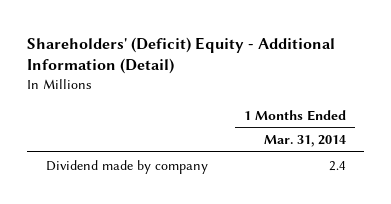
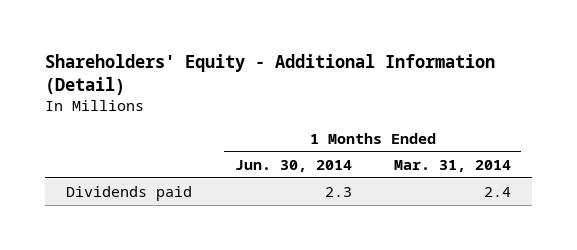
[27,36,336,75] Shareholders' (Deficit) Equity - Additional Information (Detail) -> [45,54,496,96] Shareholders' Equity - Additional Information (Detail)
none -> [234,160,352,173] Jun. 30, 2014
[45,159,208,174] Dividend made by company -> [66,186,193,202] Dividends paid

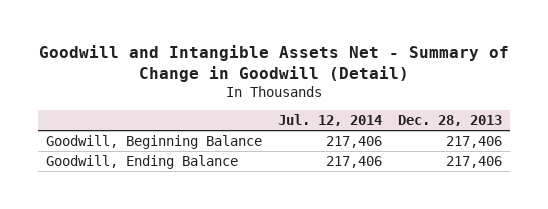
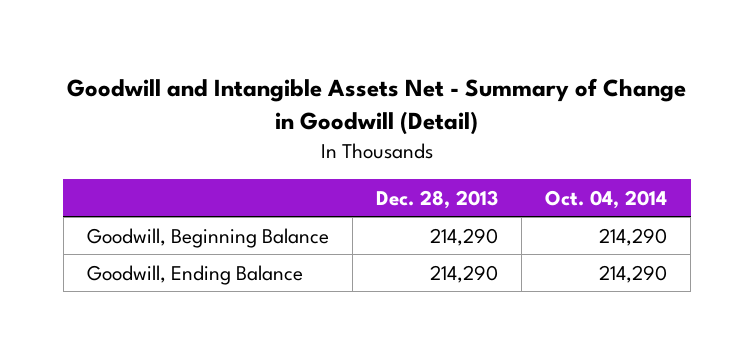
[277,114,382,127] Jul. 12, 2014 -> none
none -> [545,189,668,209] Oct. 04, 2014
[446,135,503,148] 217,406 -> [430,227,499,246] 214,290
[446,155,503,168] 217,406 -> [430,264,499,283] 214,290

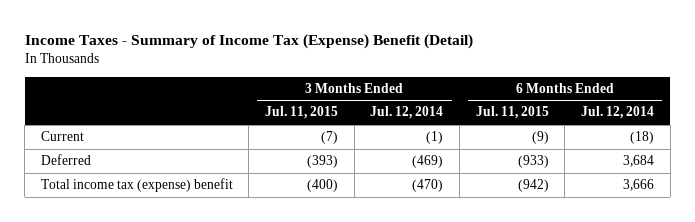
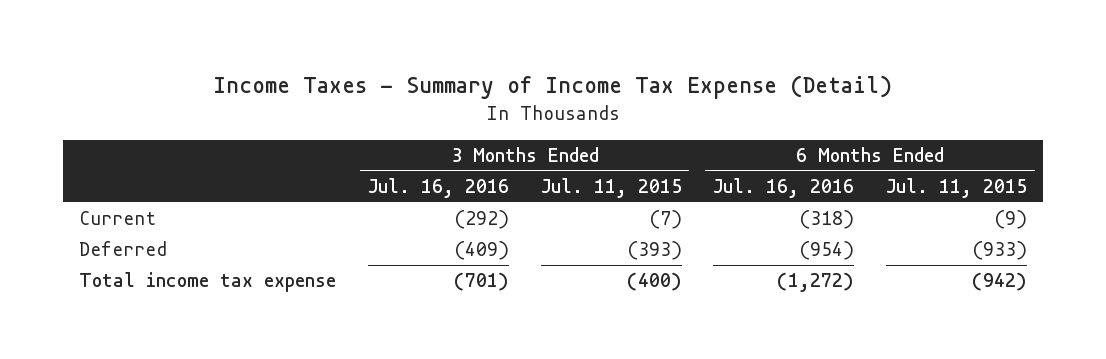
[24,34,473,50] Income Taxes - Summary of Income Tax (Expense) Benefit (Detail) -> [213,75,893,100] Income Taxes - Summary of Income Tax Expense (Detail)
[370,106,444,120] Jul. 12, 2014 -> none
[581,106,655,120] Jul. 12, 2014 -> none
none -> [367,178,509,199] Jul. 16, 2016
none -> [713,178,855,199] Jul. 16, 2016
[40,178,233,193] Total income tax (expense) benefit -> [78,272,336,293] Total income tax expense

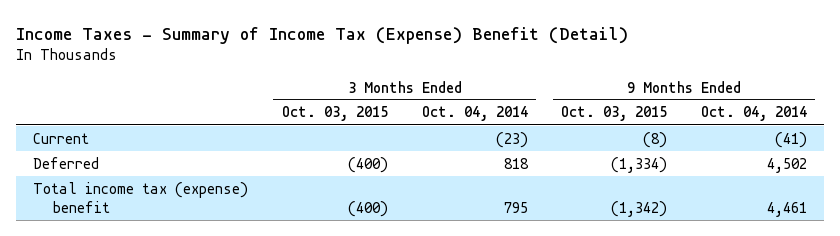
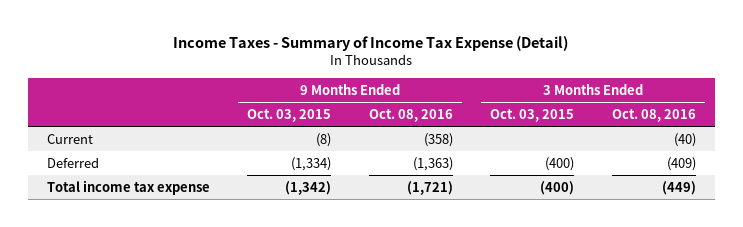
[16,26,629,44] Income Taxes - Summary of Income Tax (Expense) Benefit (Detail) -> [173,35,569,51] Income Taxes - Summary of Income Tax Expense (Detail)
[421,106,528,122] Oct. 04, 2014 -> none
[700,106,807,122] Oct. 04, 2014 -> none
none -> [368,108,453,122] Oct. 08, 2016
none -> [611,108,696,122] Oct. 08, 2016
[33,181,249,213] Total income tax (expense) benefit -> [46,179,210,195] Total income tax expense

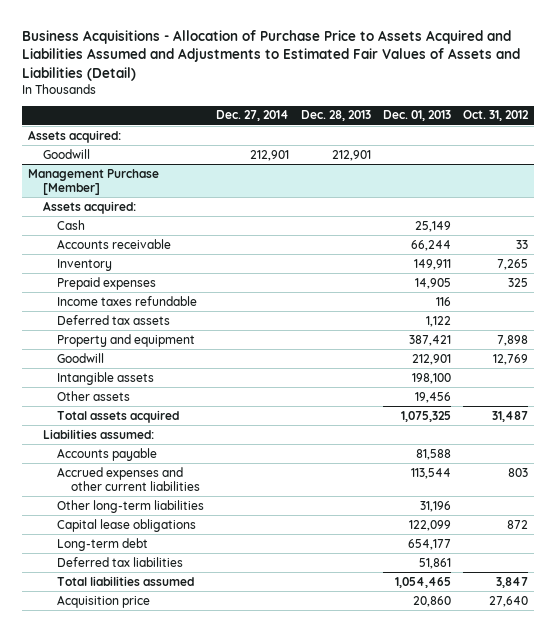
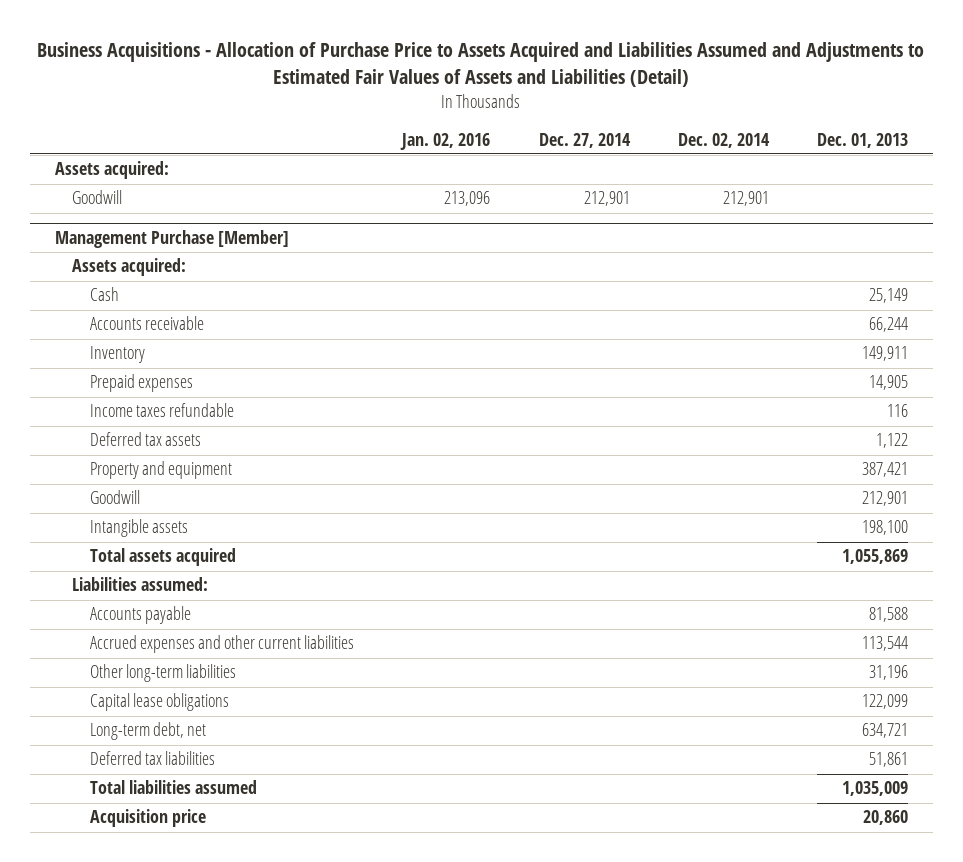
[300,110,371,122] Dec. 28, 2013 -> none
[462,110,529,122] Oct. 31, 2012 -> none
none -> [400,132,491,150] Jan. 02, 2016
none -> [677,132,770,148] Dec. 02, 2014
[56,390,130,401] Other assets -> none
[400,410,451,422] 1,075,325 -> [842,549,909,565] 1,055,869
[56,537,148,551] Long-term debt -> [89,722,206,741] Long-term debt, net
[407,538,451,550] 654,177 -> [862,723,909,739] 634,721
[394,576,451,588] 1,054,465 -> [842,781,909,797] 1,035,009

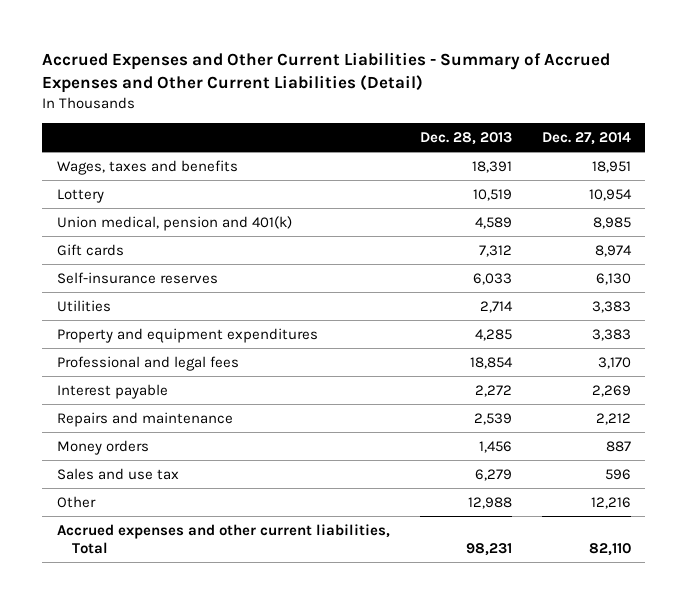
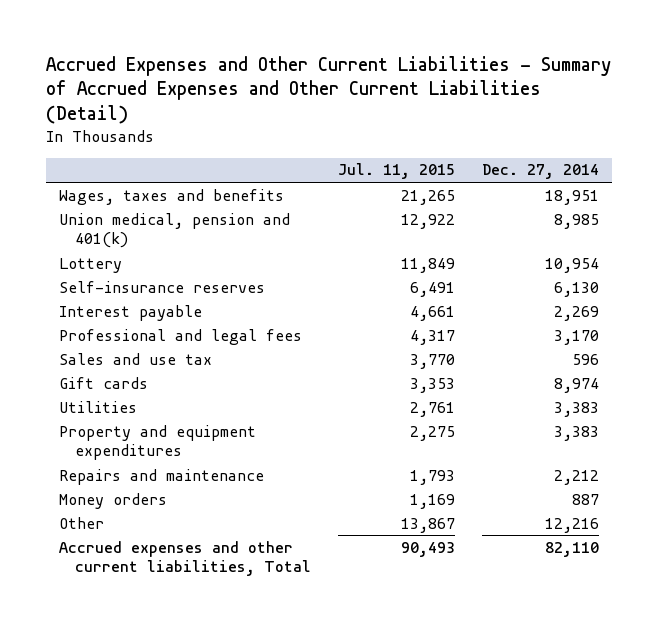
[419,131,512,145] Dec. 28, 2013 -> none
none -> [337,163,455,180] Jul. 11, 2015
[57,188,105,203] Lottery -> [59,257,123,273] Lottery
[57,383,169,399] Interest payable -> [59,304,203,321] Interest payable
[57,355,240,371] Professional and legal fees -> [59,328,303,345] Professional and legal fees
[57,467,180,480] Sales and use tax -> [59,352,213,365] Sales and use tax
[57,243,125,256] Gift cards -> [59,376,149,389] Gift cards

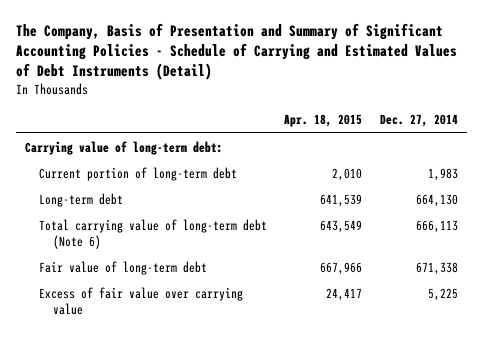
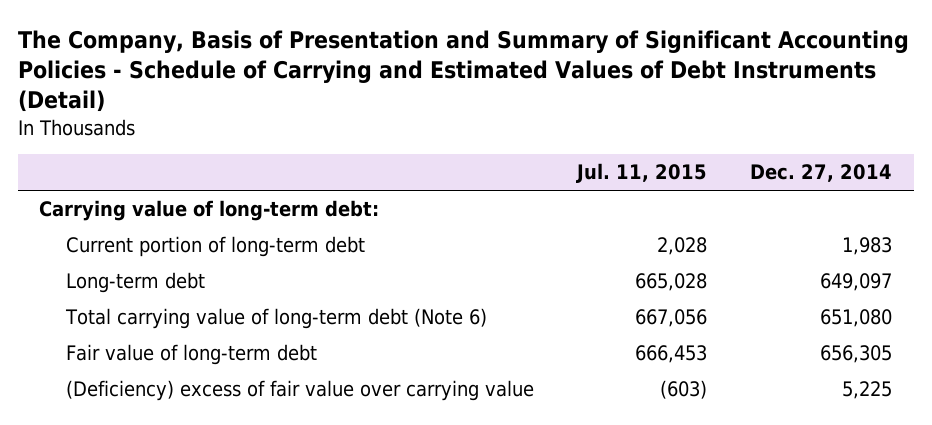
[284,114,363,128] Apr. 18, 2015 -> none
none -> [576,163,708,184] Jul. 11, 2015
[416,193,459,207] 664,130 -> [820,273,893,292] 649,097
[416,219,459,233] 666,113 -> [820,309,893,328] 651,080
[416,261,459,275] 671,338 -> [820,345,893,364] 656,305
[38,286,243,315] Excess of fair value over carrying value -> [66,380,535,402] (Deficiency) excess of fair value over carrying value

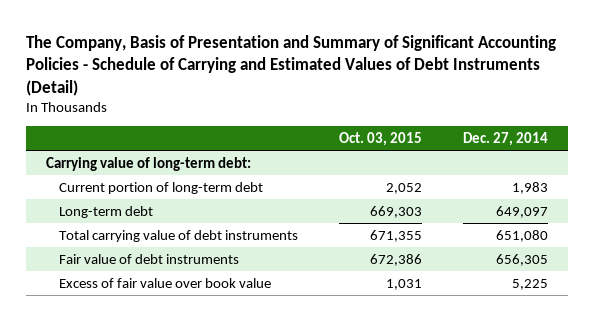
[576,163,708,184] Jul. 11, 2015 -> none
none -> [338,131,422,146] Oct. 03, 2015
[65,308,488,330] Total carrying value of long-term debt (Note 6) -> [58,229,298,242] Total carrying value of debt instruments
[66,344,318,366] Fair value of long-term debt -> [58,253,239,264] Fair value of debt instruments
[66,380,535,402] (Deficiency) excess of fair value over carrying value -> [58,277,271,288] Excess of fair value over book value

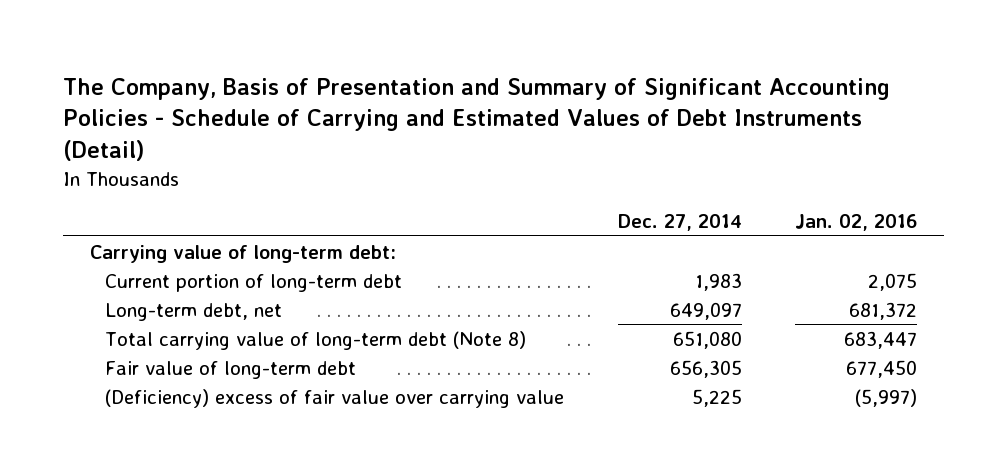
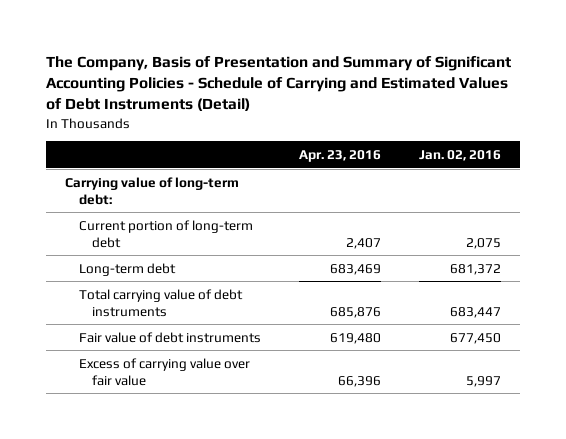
[617,214,742,232] Dec. 27, 2014 -> none
none -> [298,149,381,162] Apr. 23, 2016
[105,302,283,321] Long-term debt, net -> [78,262,176,276] Long-term debt
[105,330,527,350] Total carrying value of long-term debt (Note 8) -> [78,288,243,317] Total carrying value of debt instruments
[105,360,357,379] Fair value of long-term debt -> [78,331,261,343] Fair value of debt instruments
[105,388,565,408] (Deficiency) excess of fair value over carrying value -> [78,357,250,386] Excess of carrying value over fair value
[855,388,918,407] (5,997) -> [465,375,501,387] 5,997

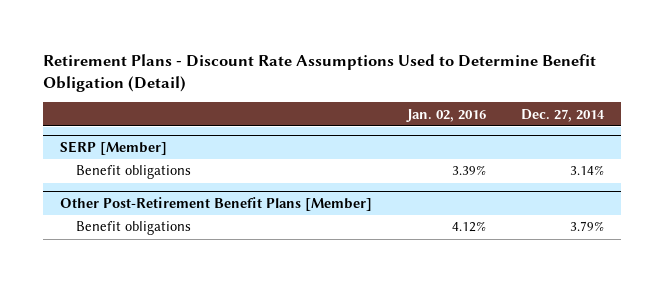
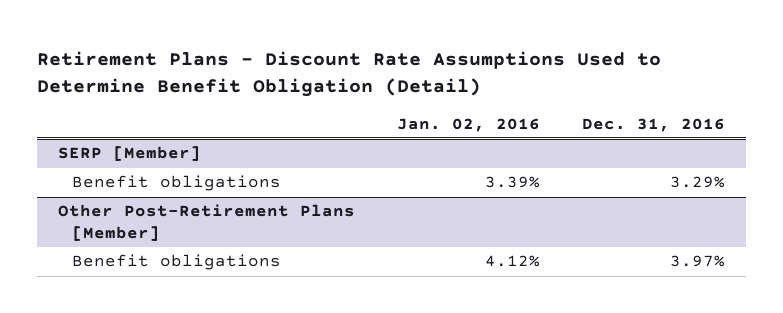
[520,108,605,122] Dec. 27, 2014 -> none
none -> [581,117,725,132] Dec. 31, 2016
[60,196,373,211] Other Post-Retirement Benefit Plans [Member] -> [58,204,356,241] Other Post-Retirement Plans [Member]

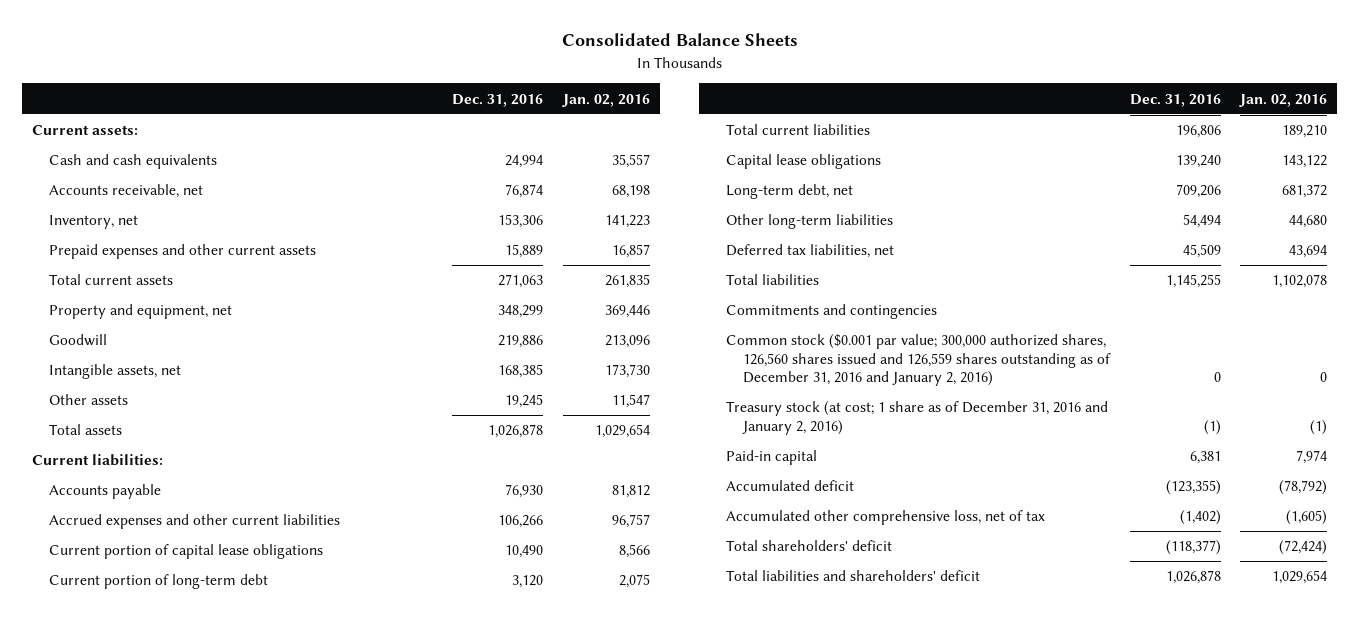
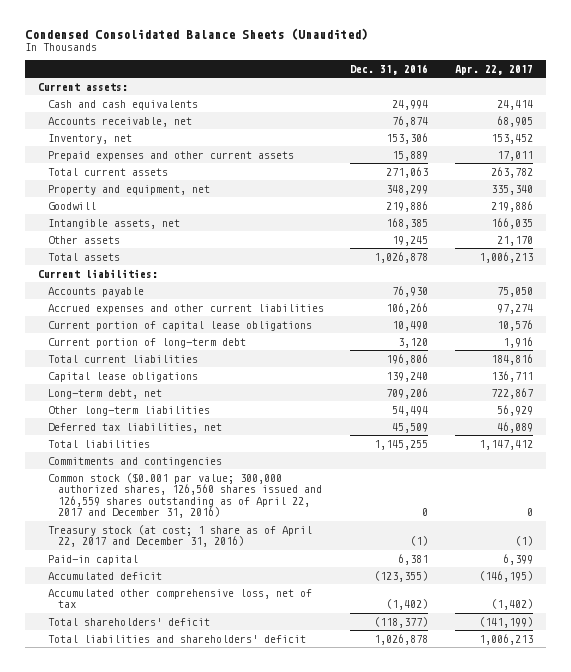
[561,33,798,47] Consolidated Balance Sheets -> [24,28,368,41] Condensed Consolidated Balance Sheets (Unaudited)
[562,93,651,107] Jan. 02, 2016 -> none
none -> [454,65,533,76] Apr. 22, 2017
[726,334,1111,387] Common stock ($0.001 par value; 300,000 authorized shares, 126,560 shares issued and 126,559 shares outstanding as of December 31, 2016 and January 2, 2016) -> [47,472,322,519] Common stock ($0.001 par value; 300,000 authorized shares, 126,560 shares issued and 126,559 shares outstanding as of April 22, 2017 and December 31, 2016)
[726,401,1109,435] Treasury stock (at cost; 1 share as of December 31, 2016 and January 2, 2016) -> [47,524,312,548] Treasury stock (at cost; 1 share as of April 22, 2017 and December 31, 2016)

